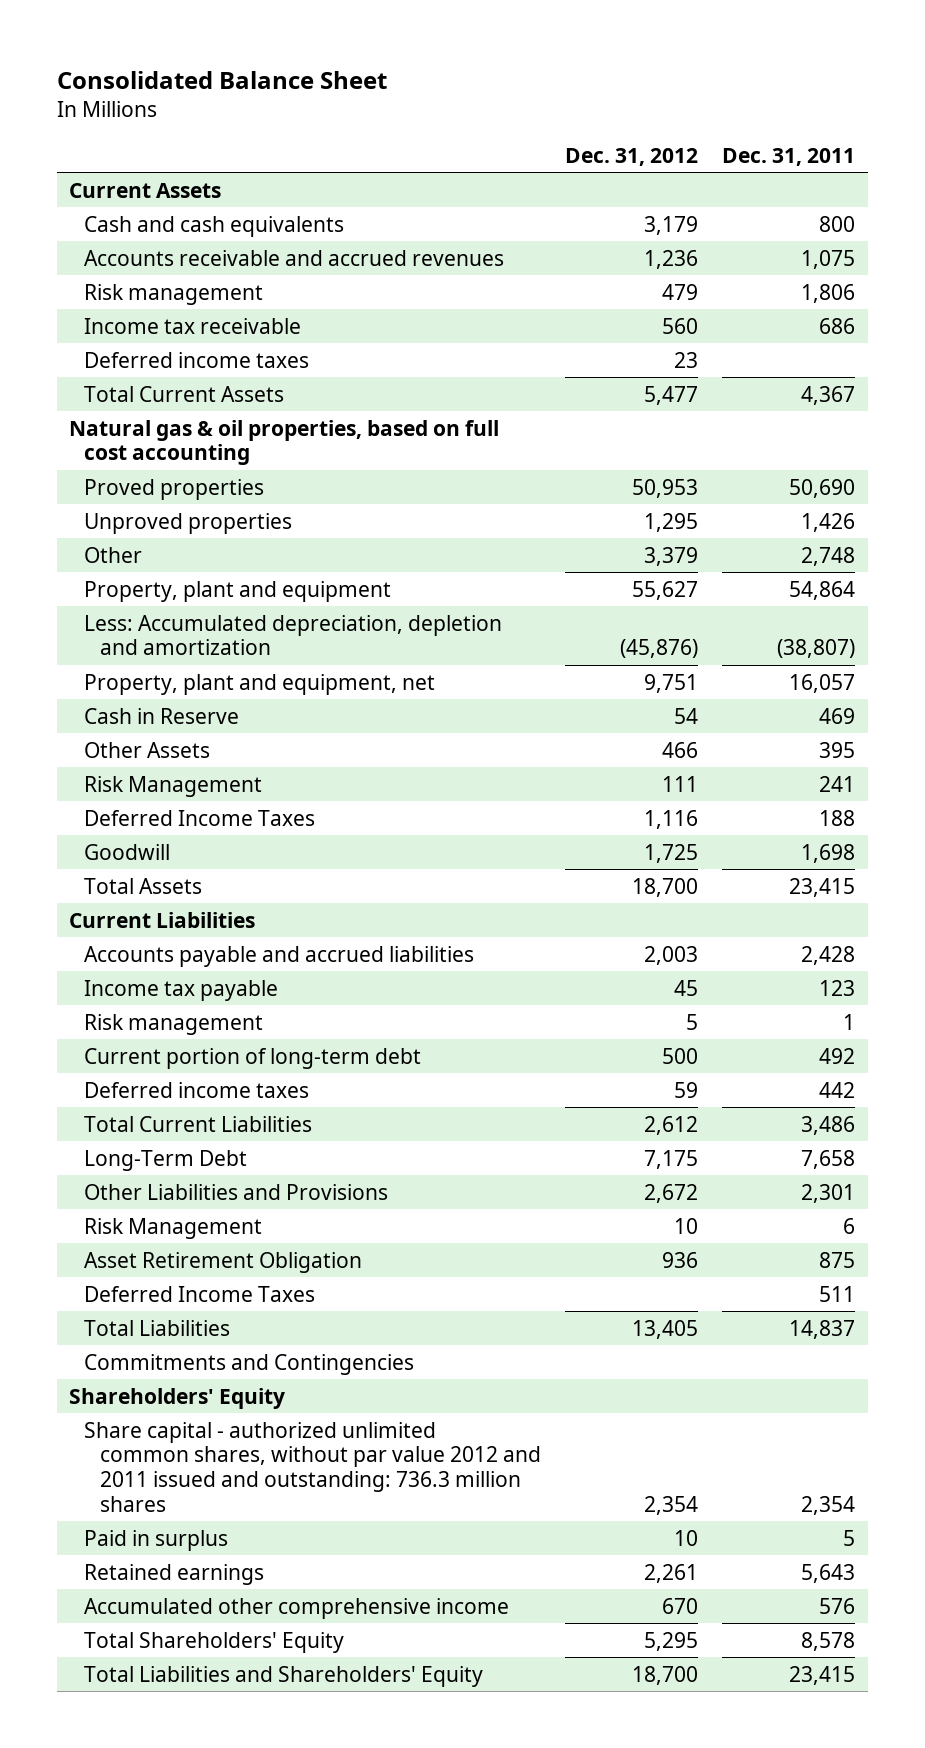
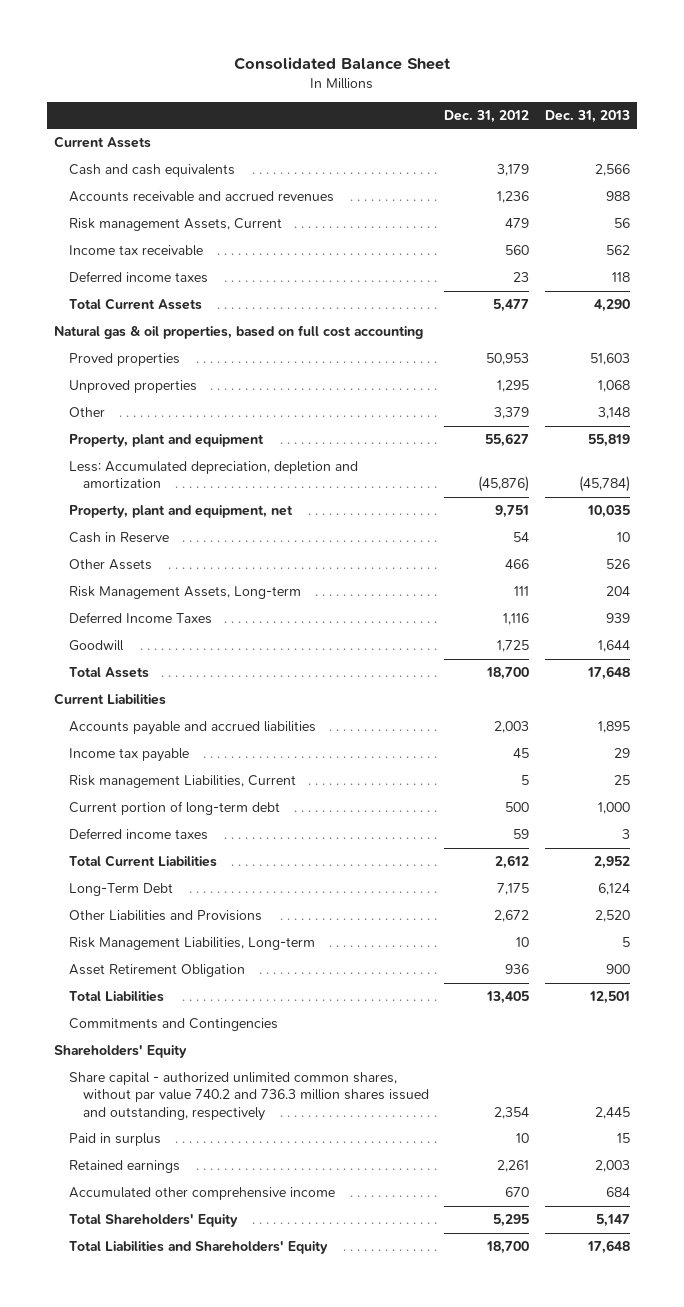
[722,147,856,166] Dec. 31, 2011 -> none
none -> [544,109,630,123] Dec. 31, 2013
[84,283,264,305] Risk management -> [68,218,282,232] Risk management Assets, Current
[84,775,263,797] Risk Management -> [68,586,301,600] Risk Management Assets, Long-term
[84,1013,264,1035] Risk management -> [68,775,296,789] Risk management Liabilities, Current
[84,1217,263,1239] Risk Management -> [68,937,315,951] Risk Management Liabilities, Long-term
[84,1285,316,1302] Deferred Income Taxes -> none
[84,1421,541,1512] Share capital - authorized unlimited common shares, without par value 2012 and 2011 issued and outstanding: 736.3 million shares -> [68,1072,430,1121] Share capital - authorized unlimited common shares, without par value 740.2 and 736.3 million shares issued and outstanding, respectively

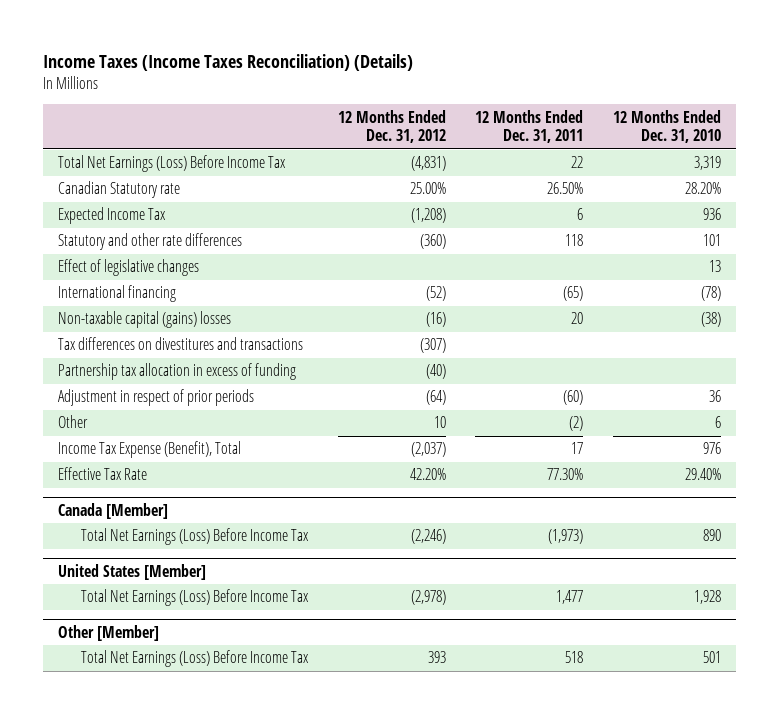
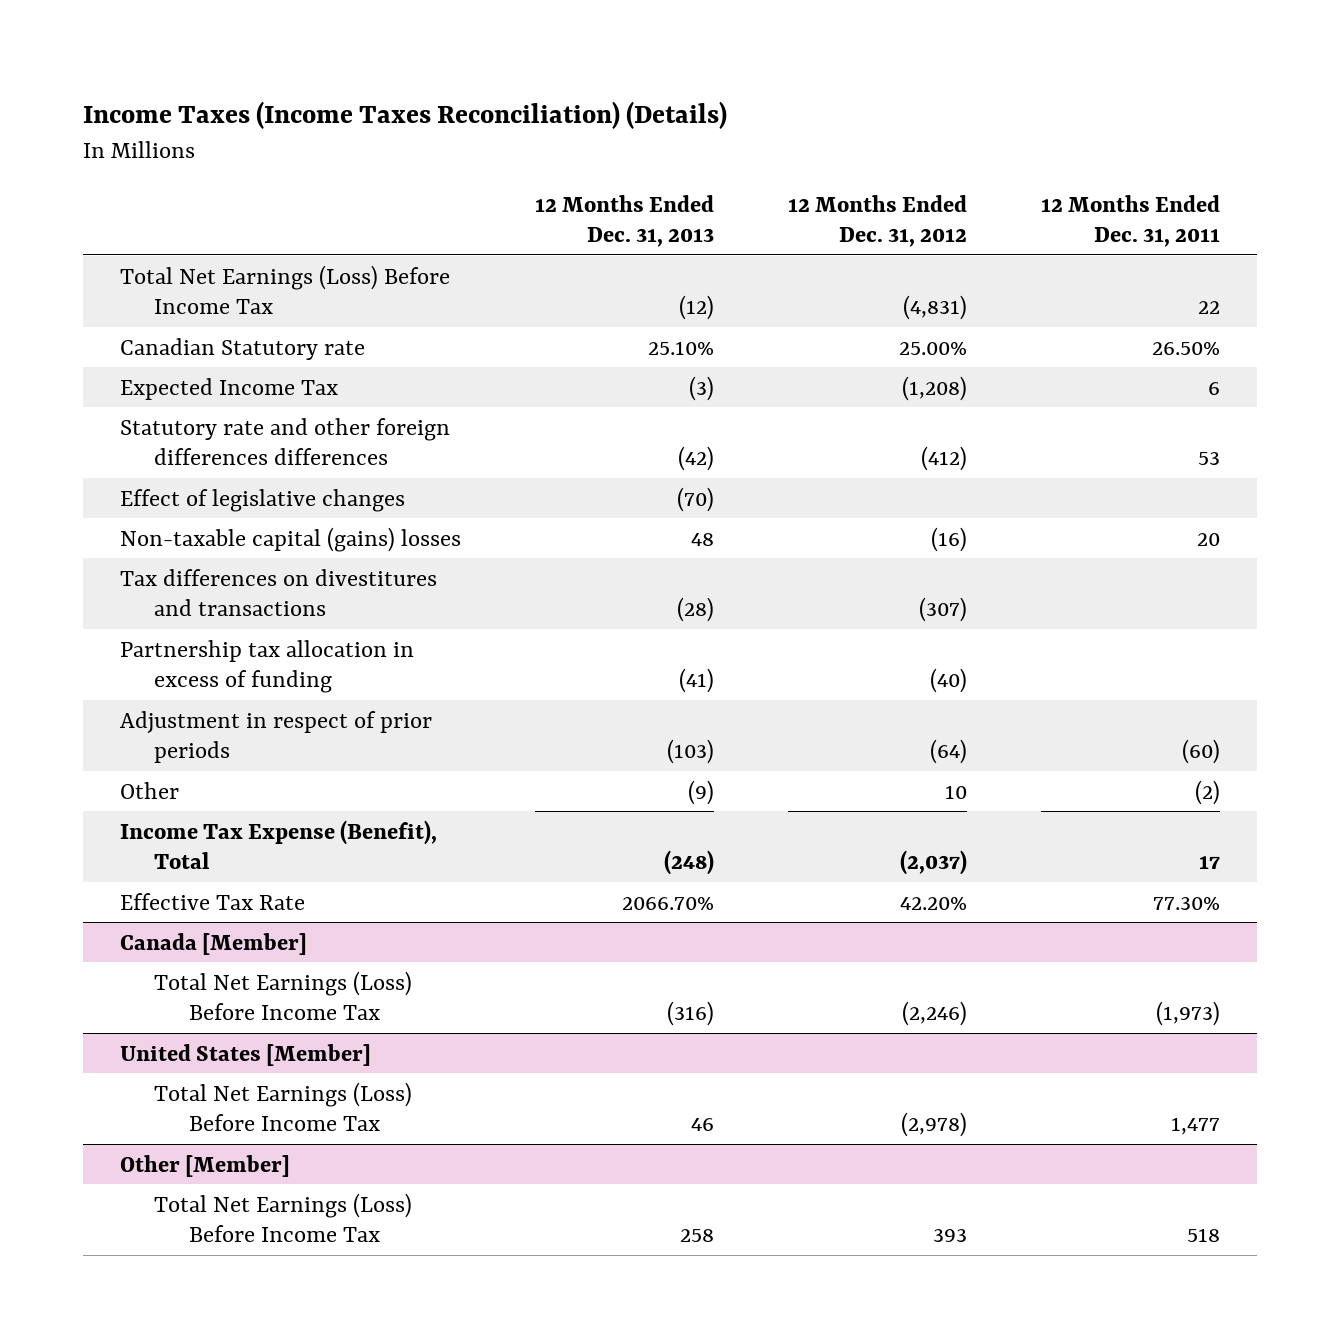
[613,109,722,144] 12 Months Ended Dec. 31, 2010 -> none
none -> [534,194,714,248] 12 Months Ended Dec. 31, 2013
[58,233,243,251] Statutory and other rate differences -> [119,417,450,465] Statutory rate and other foreign differences differences
[419,234,446,250] (360) -> [921,445,968,471] (412)
[565,234,584,247] 118 -> [1198,451,1221,465] 53
[58,285,177,303] International financing -> none

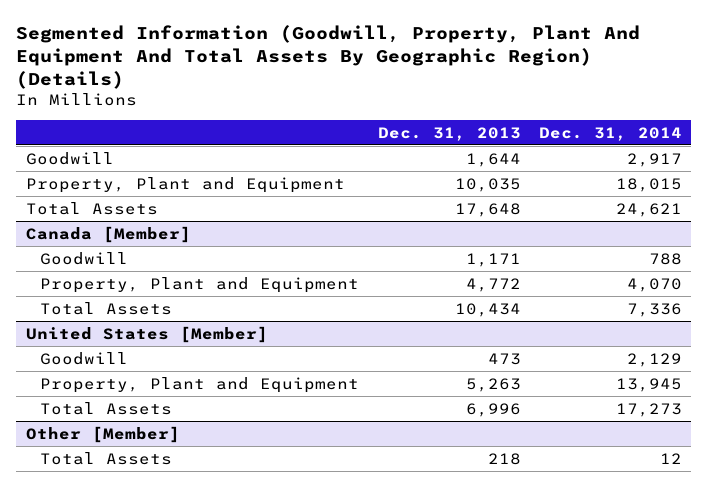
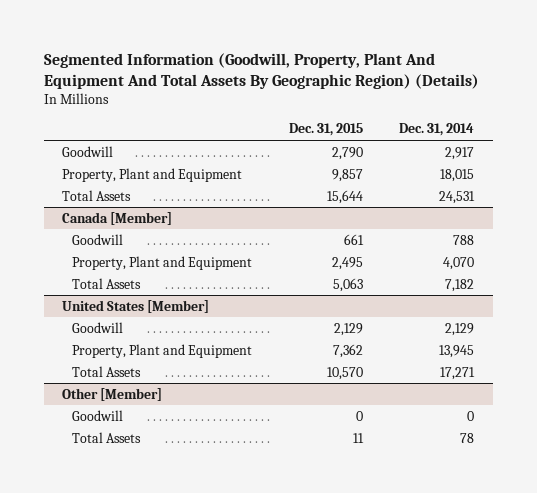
[377,126,521,141] Dec. 31, 2013 -> none
none -> [288,123,363,137] Dec. 31, 2015
[616,202,683,217] 24,621 -> [439,190,476,204] 24,531
[627,302,683,317] 7,336 -> [445,278,475,292] 7,182
[616,402,683,417] 17,273 -> [440,366,476,380] 17,271
none -> [71,409,123,421] Goodwill
[660,452,683,464] 12 -> [460,432,475,443] 78

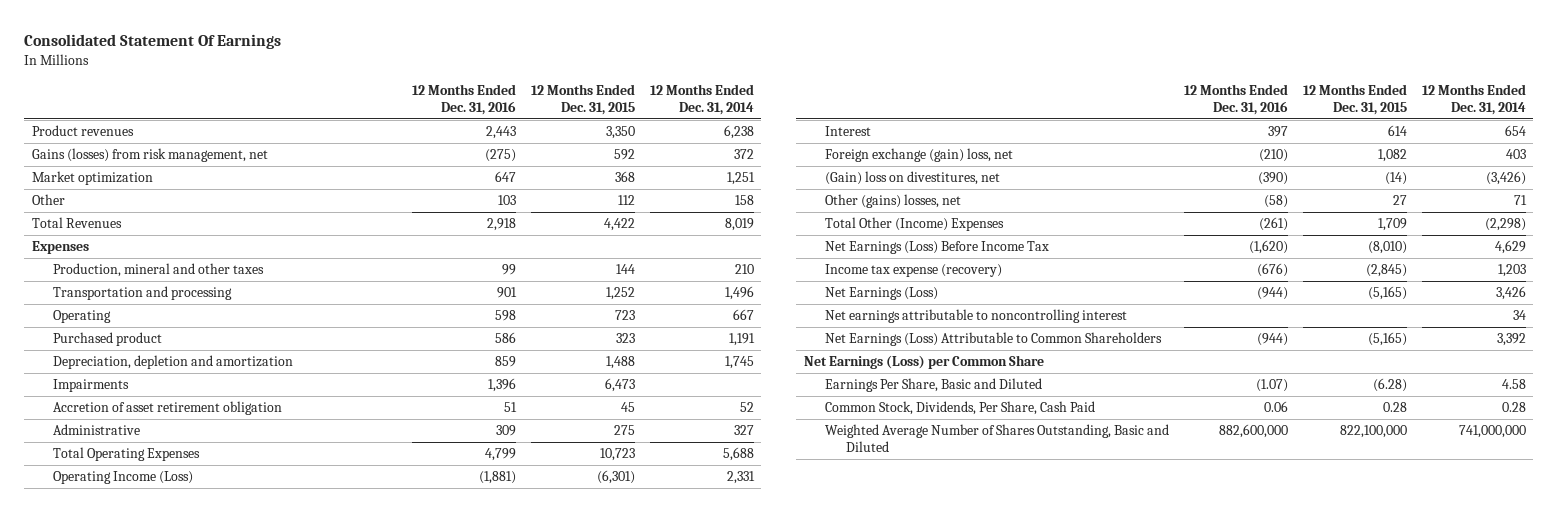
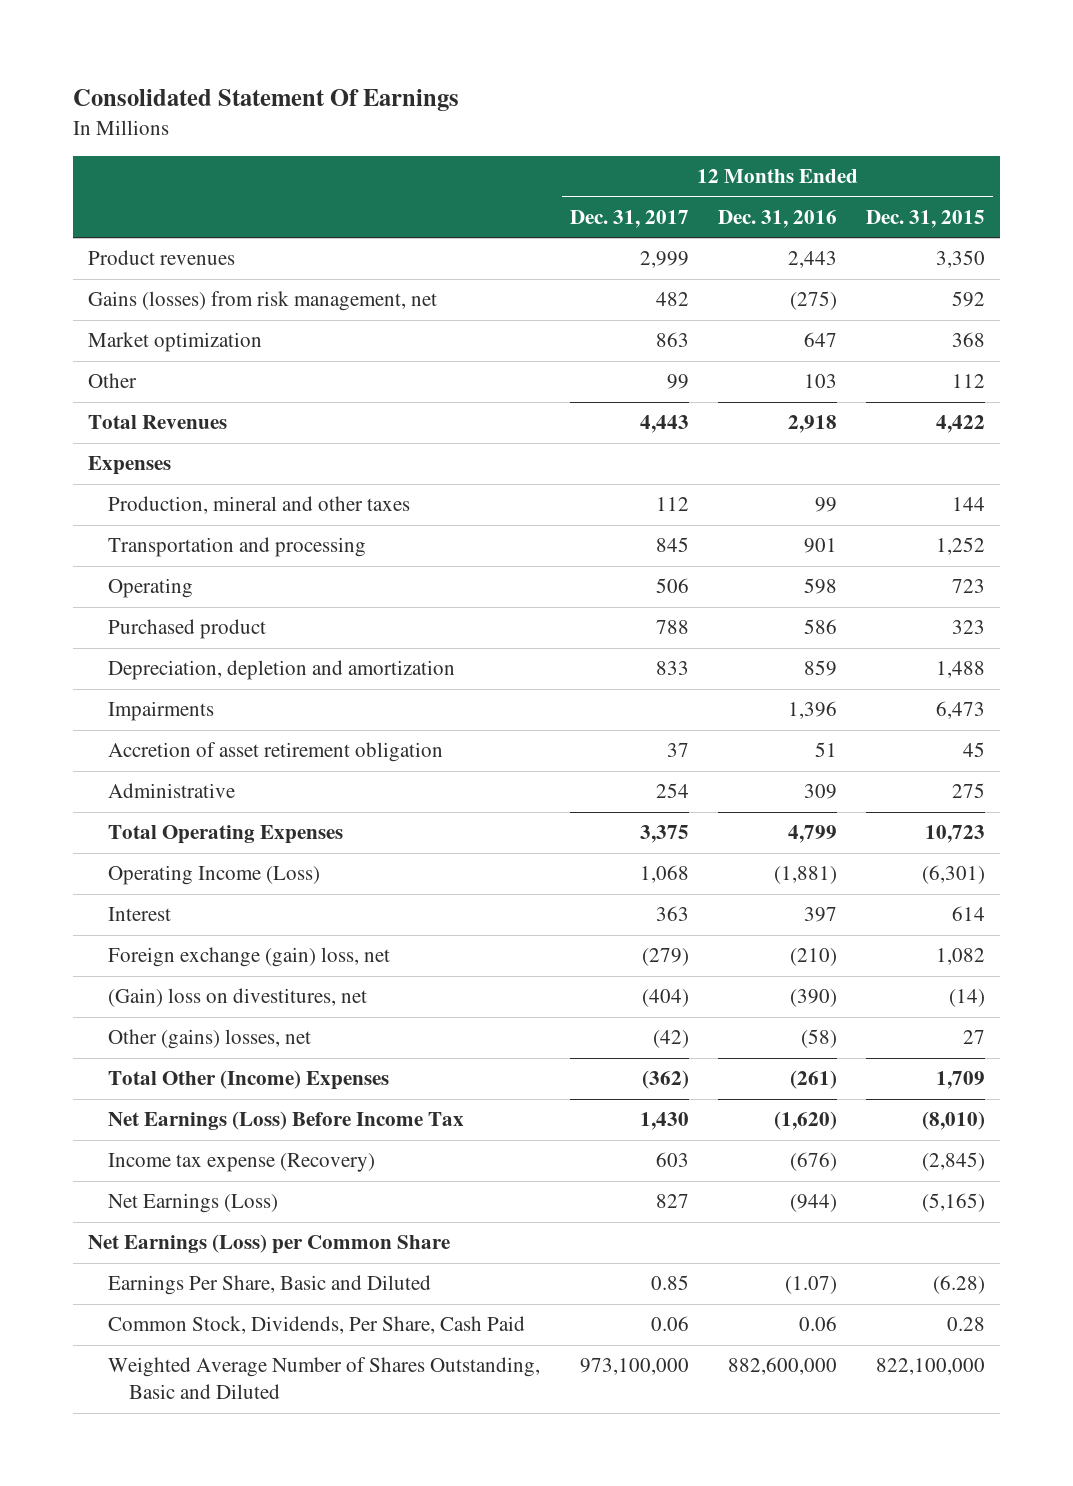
[649,84,754,116] 12 Months Ended Dec. 31, 2014 -> none
none -> [569,210,689,229] Dec. 31, 2017
[824,264,1002,278] Income tax expense (recovery) -> [108,1153,376,1173] Income tax expense (Recovery)
[824,309,1127,324] Net earnings attributable to noncontrolling interest -> none
[824,332,1162,347] Net Earnings (Loss) Attributable to Common Shareholders -> none

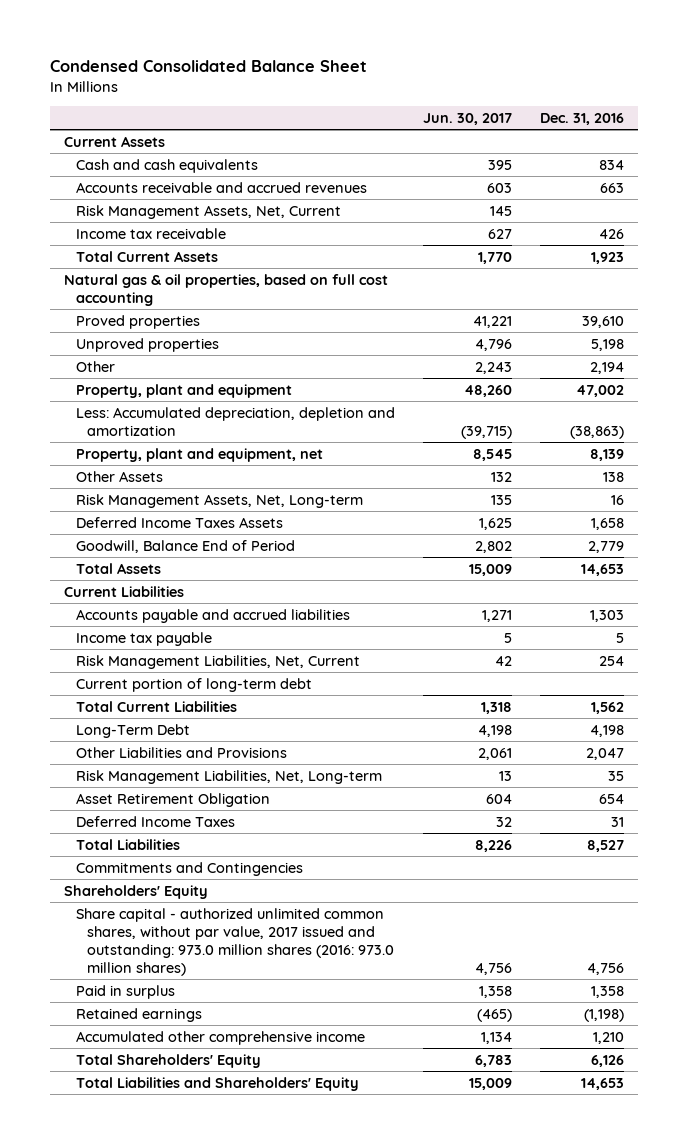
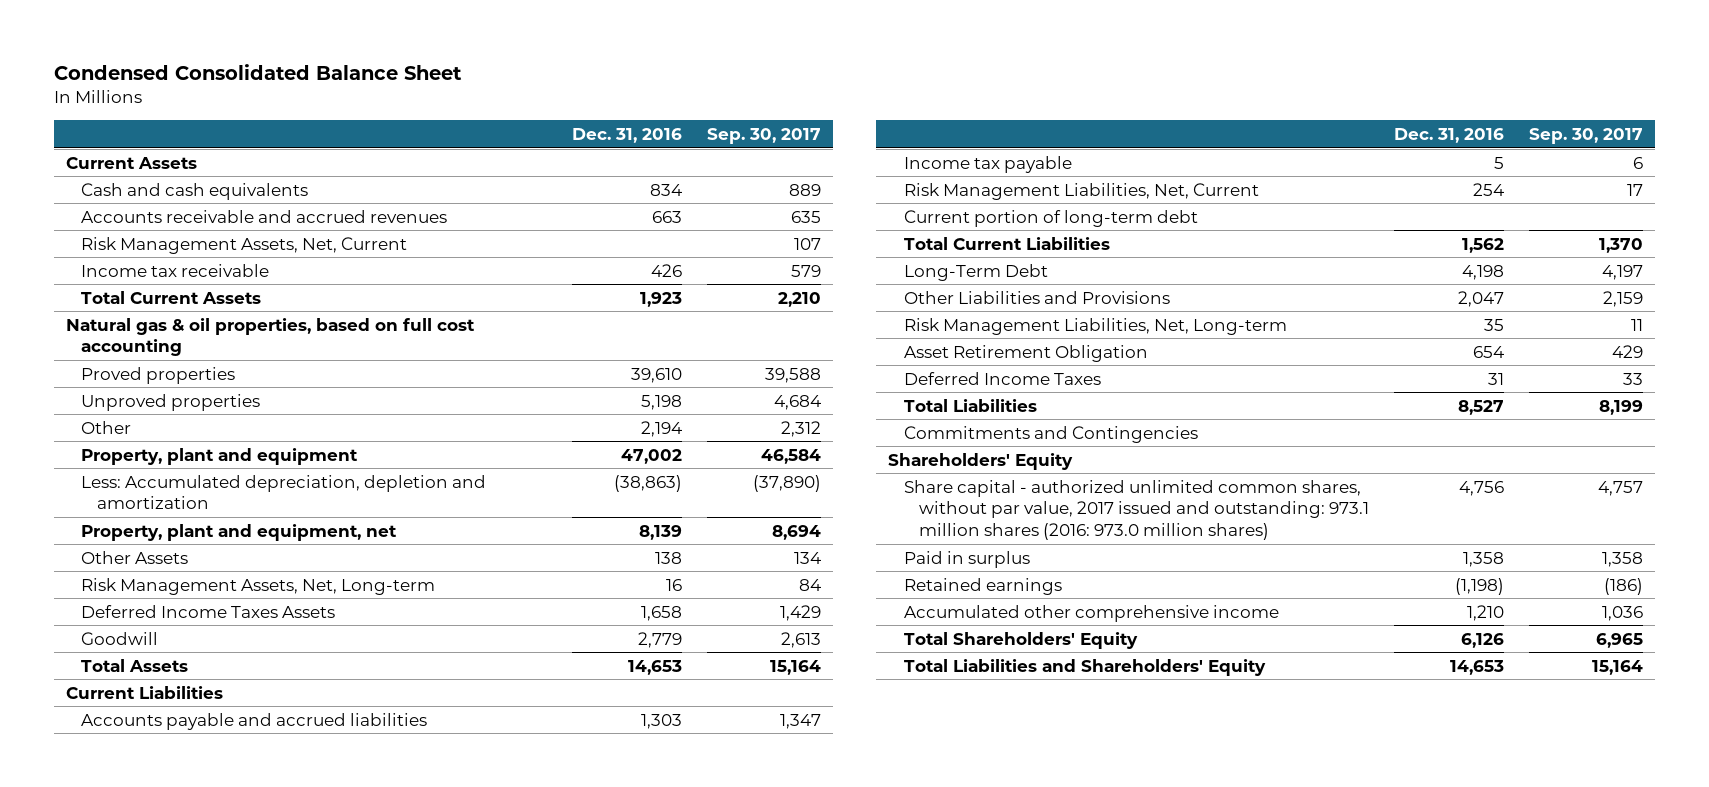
[422,112,512,125] Jun. 30, 2017 -> none
none -> [706,128,821,145] Sep. 30, 2017
[75,539,295,553] Goodwill, Balance End of Period -> [81,631,159,645] Goodwill
[75,907,395,977] Share capital - authorized unlimited common shares, without par value, 2017 issued and outstanding: 973.0 million shares (2016: 973.0 million shares) -> [903,479,1369,540] Share capital - authorized unlimited common shares, without par value, 2017 issued and outstanding: 973.1 million shares (2016: 973.0 million shares)

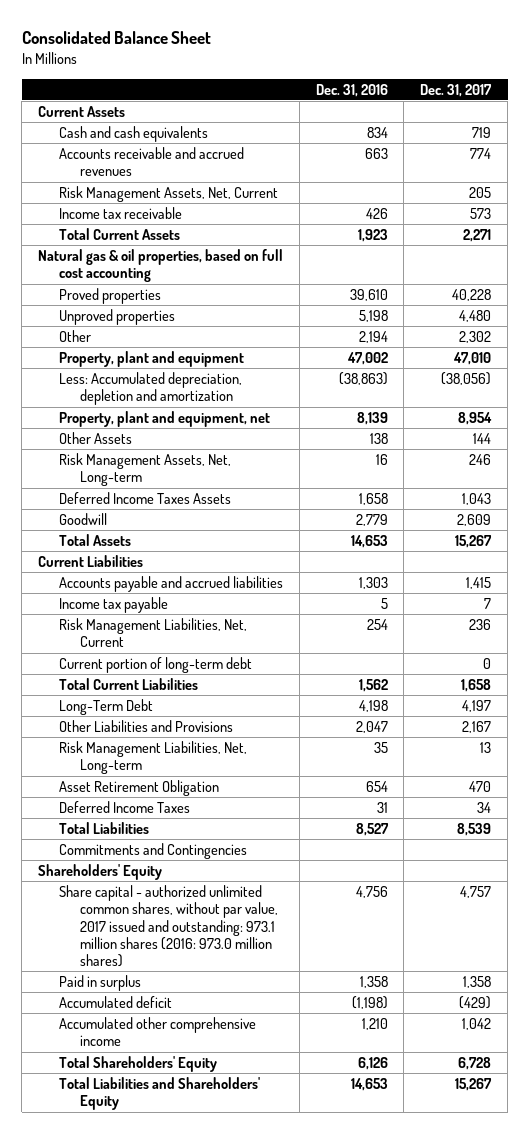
[53,64,462,81] Condensed Consolidated Balance Sheet -> [21,31,211,45] Consolidated Balance Sheet
[706,128,821,145] Sep. 30, 2017 -> none
none -> [420,83,493,97] Dec. 31, 2017
[903,577,1062,595] Retained earnings -> [58,996,172,1009] Accumulated deficit

